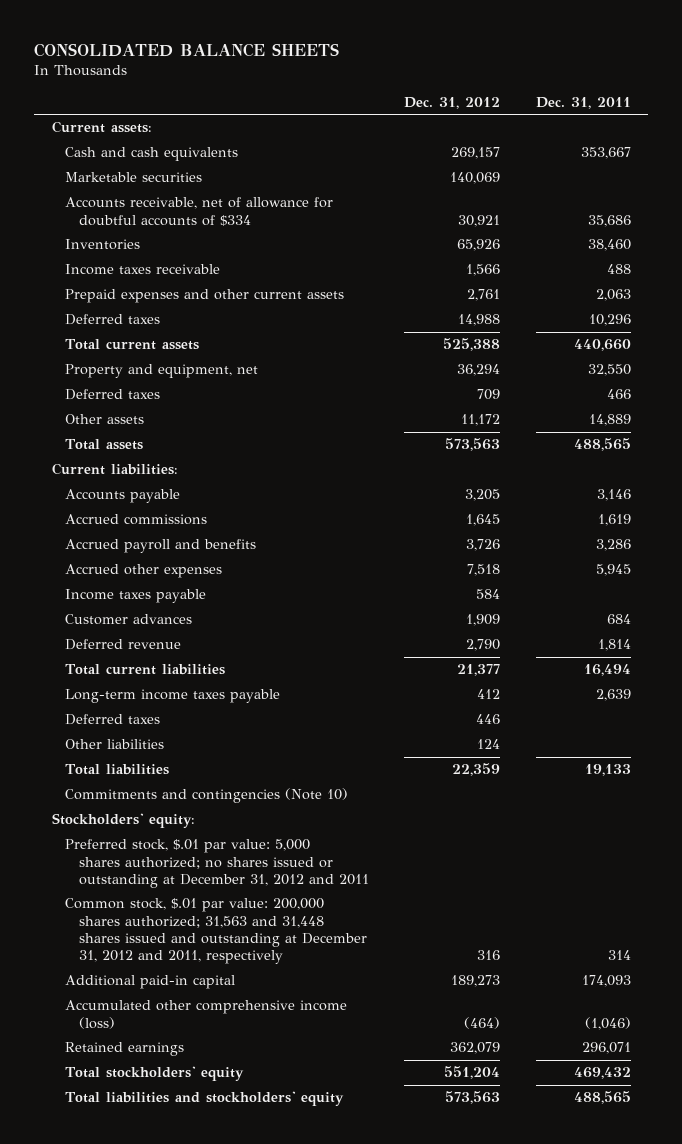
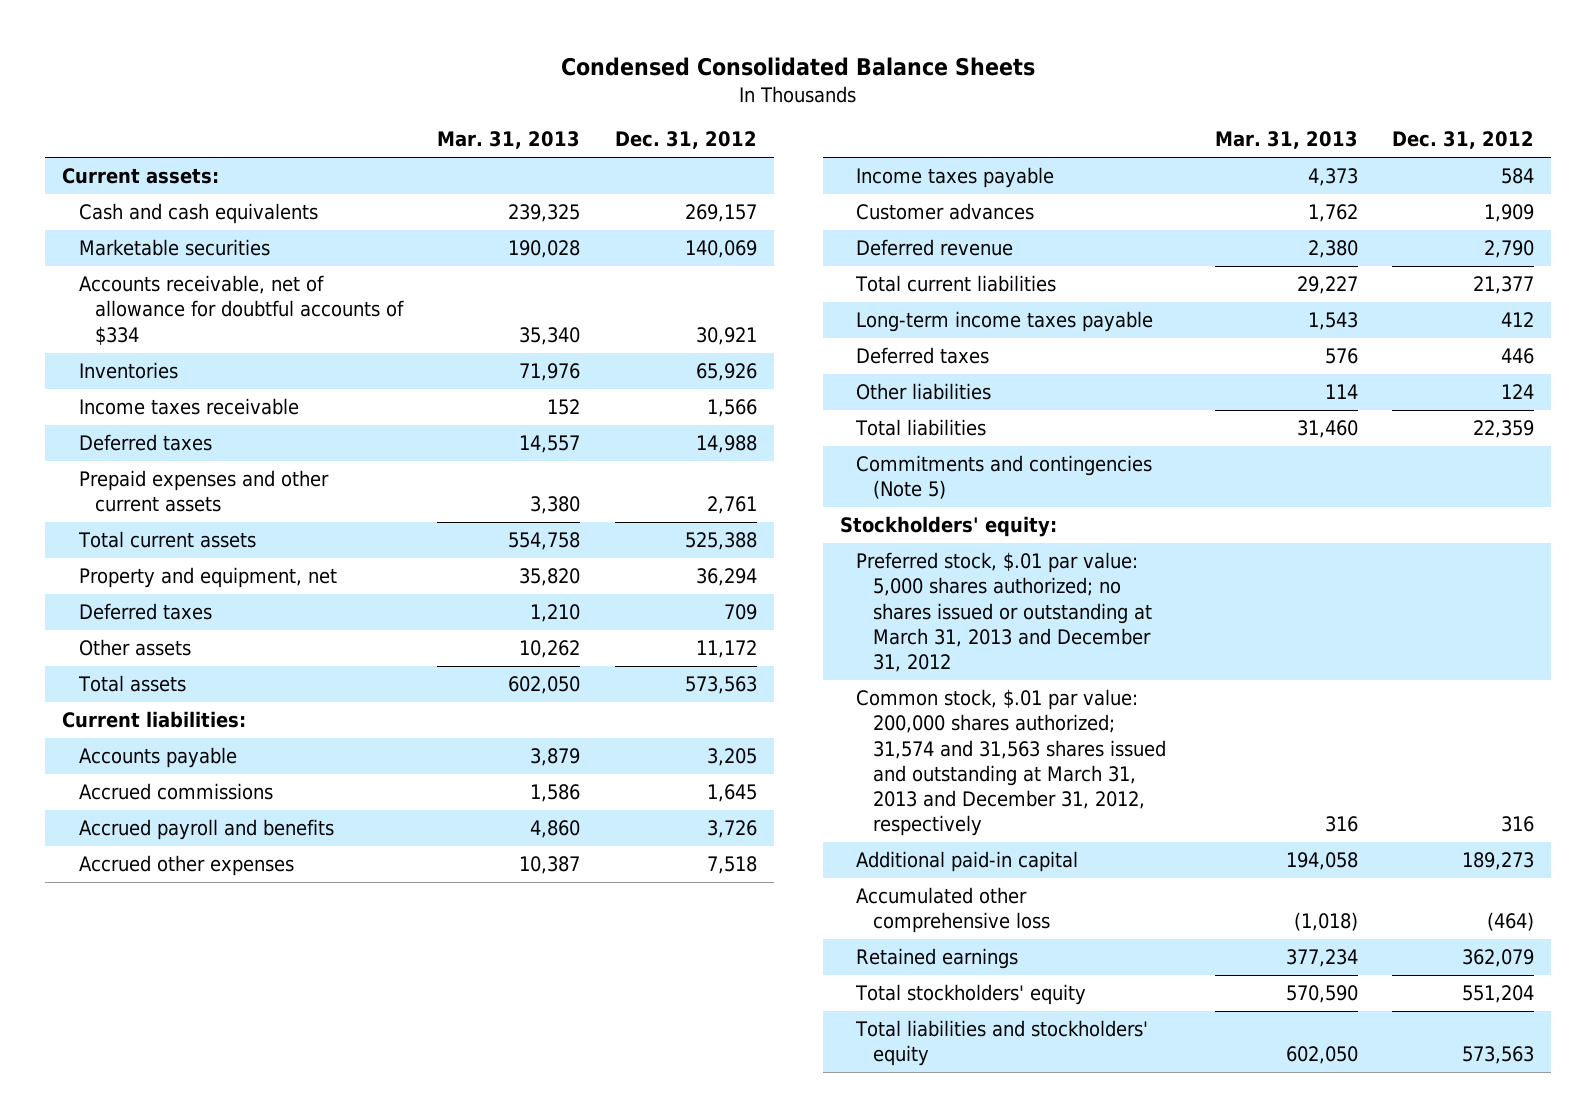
[33,42,339,57] CONSOLIDATED BALANCE SHEETS -> [561,57,1036,77] Condensed Consolidated Balance Sheets
[535,96,631,109] Dec. 31, 2011 -> none
none -> [437,131,581,150] Mar. 31, 2013
[65,289,345,304] Prepaid expenses and other current assets -> [78,470,329,513] Prepaid expenses and other current assets
[65,788,349,804] Commitments and contingencies (Note 10) -> [856,455,1153,500] Commitments and contingencies (Note 5)
[65,839,369,889] Preferred stock, $.01 par value: 5,000 shares authorized; no shares issued or outstanding at December 31, 2012 and 2011 -> [856,552,1152,672] Preferred stock, $.01 par value: 5,000 shares authorized; no shares issued or outstanding at March 31, 2013 and December 31, 2012
[65,898,367,965] Common stock, $.01 par value: 200,000 shares authorized; 31,563 and 31,448 shares issued and outstanding at December 31, 2012 and 2011, respectively -> [856,689,1166,836] Common stock, $.01 par value: 200,000 shares authorized; 31,574 and 31,563 shares issued and outstanding at March 31, 2013 and December 31, 2012, respectively
[65,1000,348,1029] Accumulated other comprehensive income (loss) -> [856,887,1050,934] Accumulated other comprehensive loss

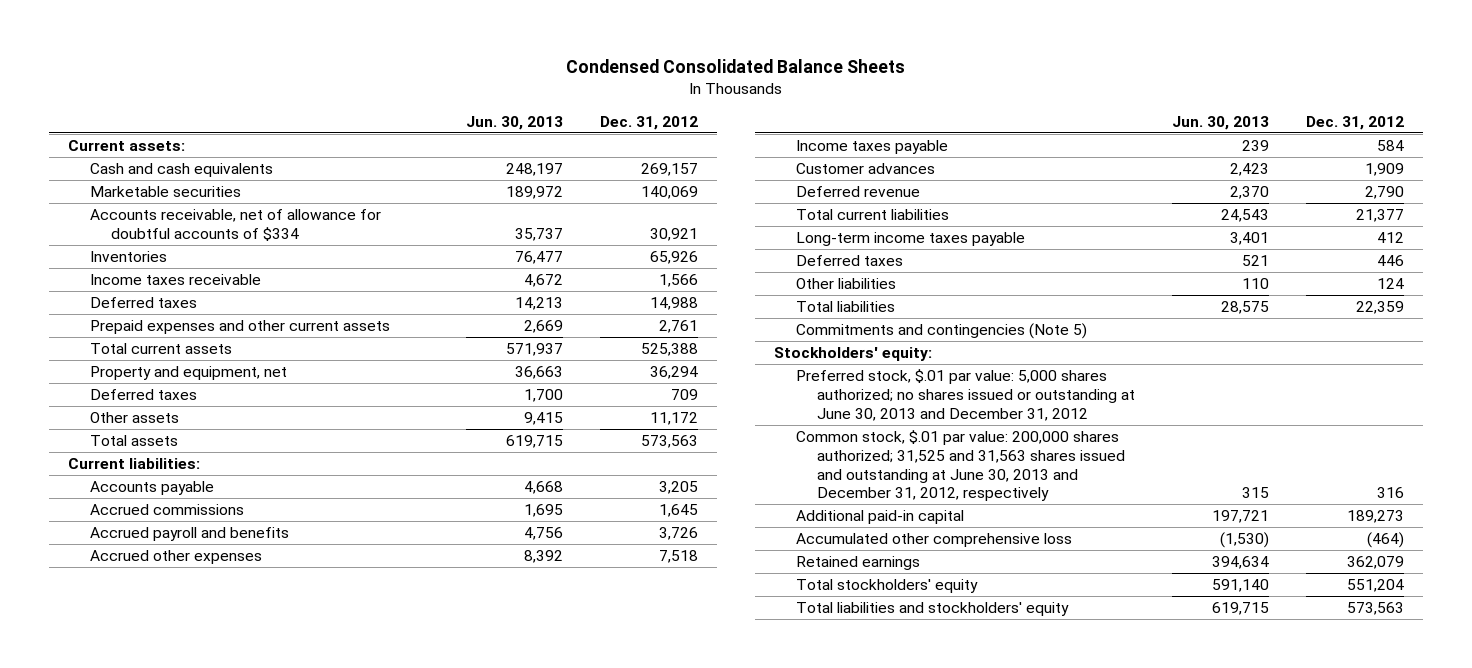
[437,131,581,150] Mar. 31, 2013 -> none
none -> [466,115,564,130] Jun. 30, 2013
[856,552,1152,672] Preferred stock, $.01 par value: 5,000 shares authorized; no shares issued or outstanding at March 31, 2013 and December 31, 2012 -> [795,369,1136,421] Preferred stock, $.01 par value: 5,000 shares authorized; no shares issued or outstanding at June 30, 2013 and December 31, 2012
[856,689,1166,836] Common stock, $.01 par value: 200,000 shares authorized; 31,574 and 31,563 shares issued and outstanding at March 31, 2013 and December 31, 2012, respectively -> [795,430,1126,502] Common stock, $.01 par value: 200,000 shares authorized; 31,525 and 31,563 shares issued and outstanding at June 30, 2013 and December 31, 2012, respectively

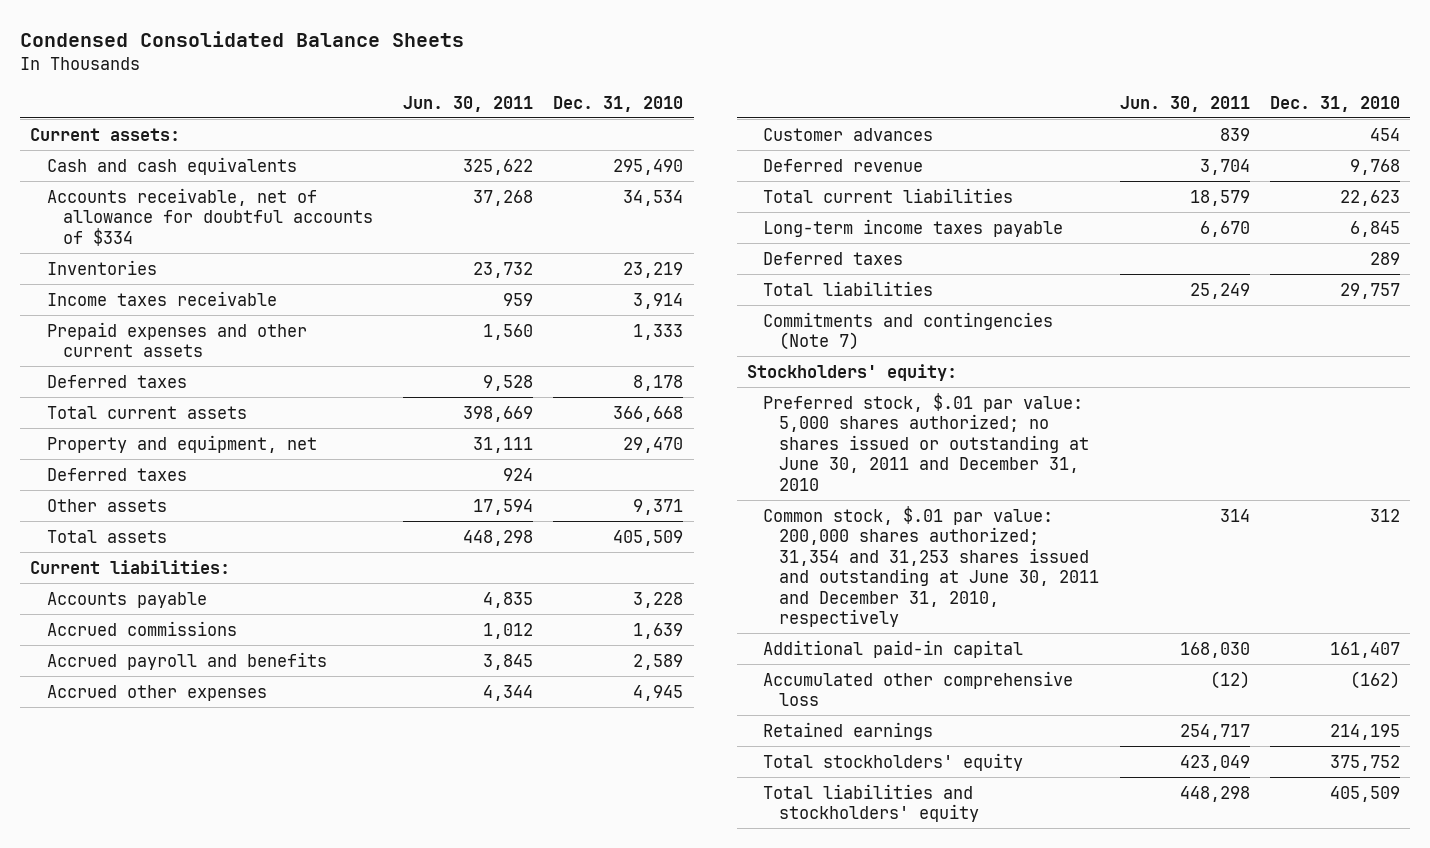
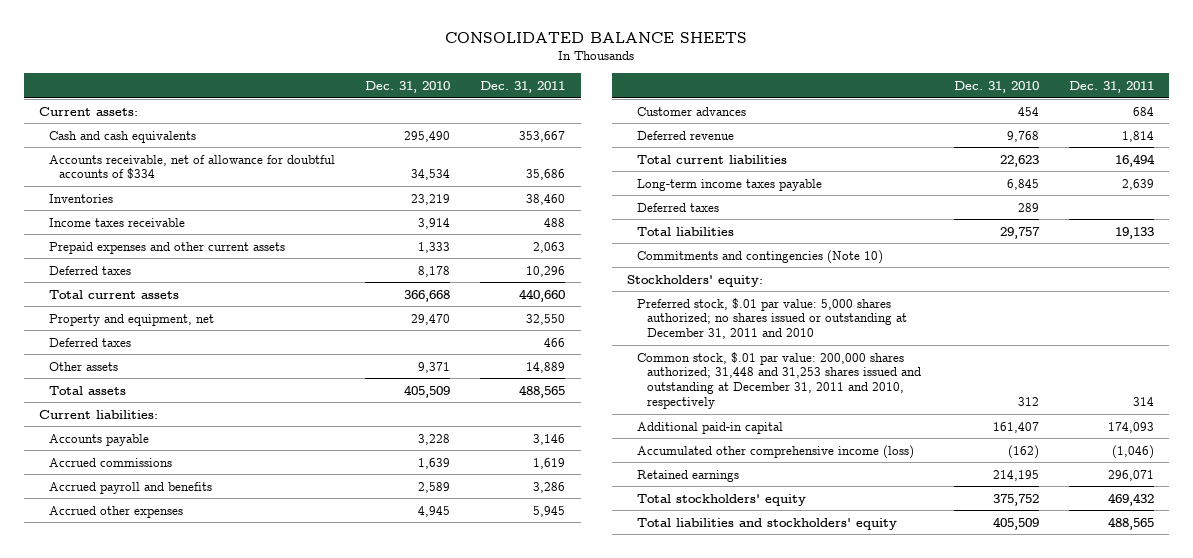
[20,30,465,47] Condensed Consolidated Balance Sheets -> [445,32,748,44] CONSOLIDATED BALANCE SHEETS
[403,95,534,112] Jun. 30, 2011 -> none
none -> [480,80,566,93] Dec. 31, 2011
[763,311,1054,351] Commitments and contingencies (Note 7) -> [637,249,884,264] Commitments and contingencies (Note 10)
[763,392,1090,491] Preferred stock, $.01 par value: 5,000 shares authorized; no shares issued or outstanding at June 30, 2011 and December 31, 2010 -> [637,297,908,340] Preferred stock, $.01 par value: 5,000 shares authorized; no shares issued or outstanding at December 31, 2011 and 2010
[763,505,1100,628] Common stock, $.01 par value: 200,000 shares authorized; 31,354 and 31,253 shares issued and outstanding at June 30, 2011 and December 31, 2010, respectively -> [637,351,922,410] Common stock, $.01 par value: 200,000 shares authorized; 31,448 and 31,253 shares issued and outstanding at December 31, 2011 and 2010, respectively
[763,670,1074,707] Accumulated other comprehensive loss -> [637,444,915,459] Accumulated other comprehensive income (loss)

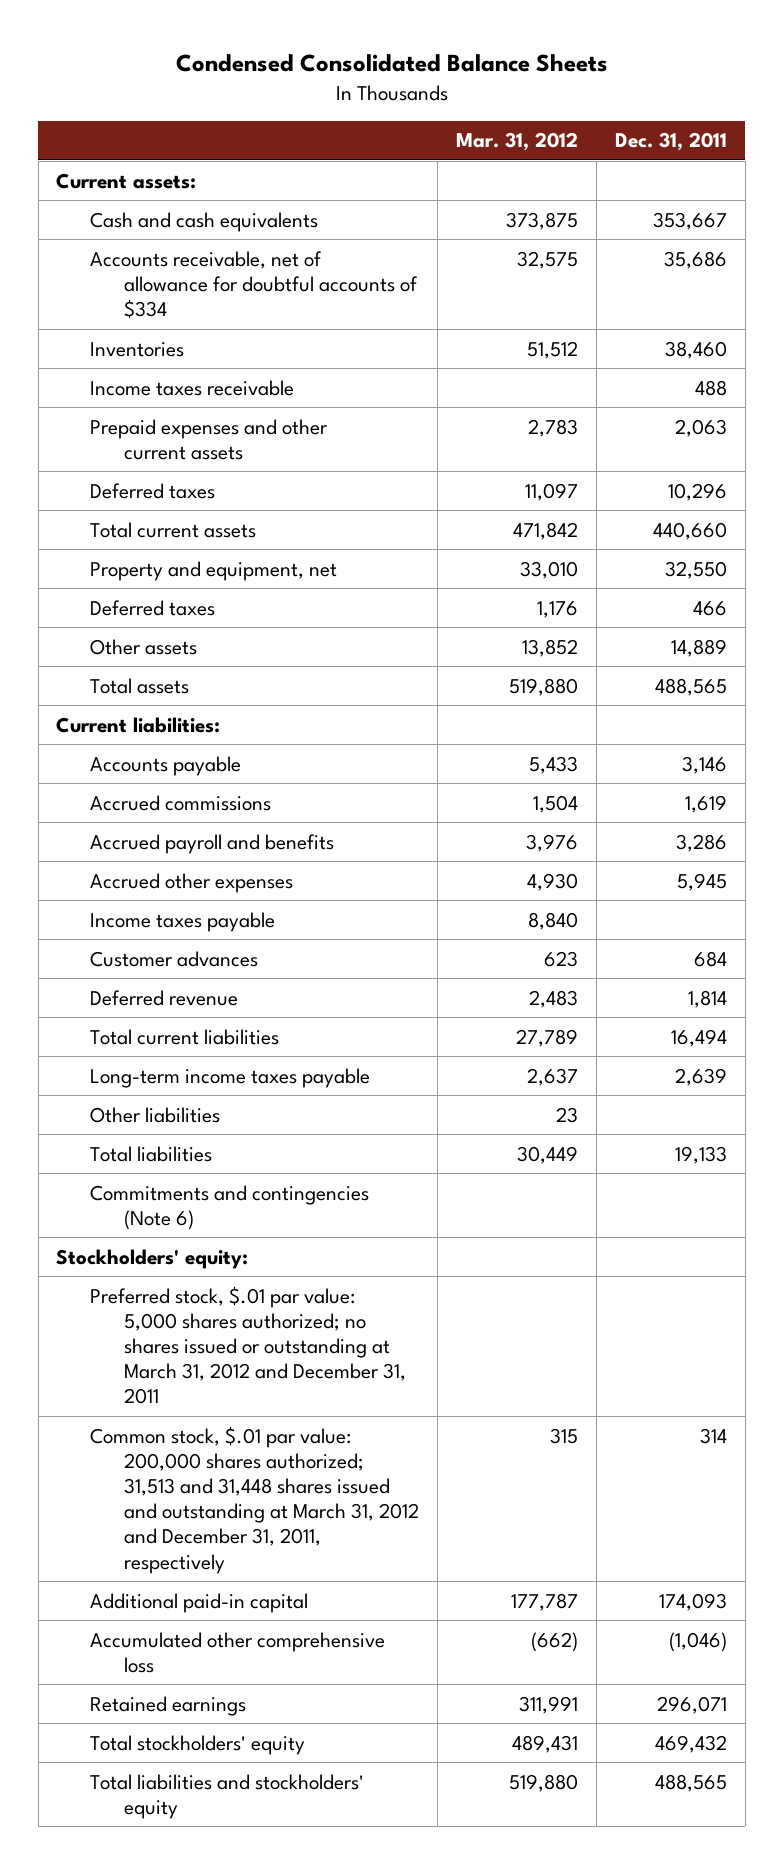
[445,32,748,44] CONSOLIDATED BALANCE SHEETS -> [175,53,608,72] Condensed Consolidated Balance Sheets
[365,80,451,93] Dec. 31, 2010 -> none
none -> [455,132,578,152] Mar. 31, 2012
none -> [90,911,276,932] Income taxes payable
[637,202,720,212] Deferred taxes -> none
none -> [90,1106,221,1123] Other liabilities
[637,249,884,264] Commitments and contingencies (Note 10) -> [90,1184,370,1230] Commitments and contingencies (Note 6)
[637,297,908,340] Preferred stock, $.01 par value: 5,000 shares authorized; no shares issued or outstanding at December 31, 2011 and 2010 -> [90,1285,407,1405] Preferred stock, $.01 par value: 5,000 shares authorized; no shares issued or outstanding at March 31, 2012 and December 31, 2011
[637,351,922,410] Common stock, $.01 par value: 200,000 shares authorized; 31,448 and 31,253 shares issued and outstanding at December 31, 2011 and 2010, respectively -> [90,1425,420,1574] Common stock, $.01 par value: 200,000 shares authorized; 31,513 and 31,448 shares issued and outstanding at March 31, 2012 and December 31, 2011, respectively
[637,444,915,459] Accumulated other comprehensive income (loss) -> [90,1631,386,1673] Accumulated other comprehensive loss

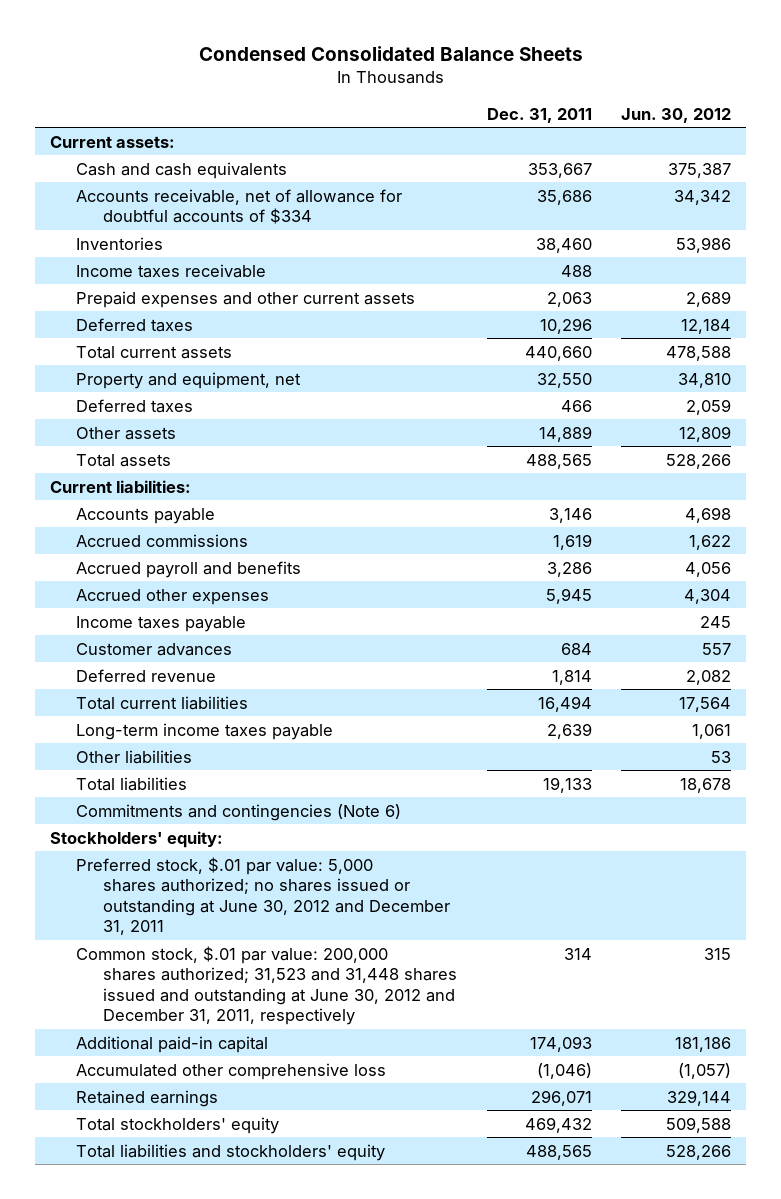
[455,132,578,152] Mar. 31, 2012 -> none
none -> [621,107,732,123] Jun. 30, 2012
[90,1285,407,1405] Preferred stock, $.01 par value: 5,000 shares authorized; no shares issued or outstanding at March 31, 2012 and December 31, 2011 -> [76,856,450,936] Preferred stock, $.01 par value: 5,000 shares authorized; no shares issued or outstanding at June 30, 2012 and December 31, 2011
[90,1425,420,1574] Common stock, $.01 par value: 200,000 shares authorized; 31,513 and 31,448 shares issued and outstanding at March 31, 2012 and December 31, 2011, respectively -> [76,945,457,1026] Common stock, $.01 par value: 200,000 shares authorized; 31,523 and 31,448 shares issued and outstanding at June 30, 2012 and December 31, 2011, respectively

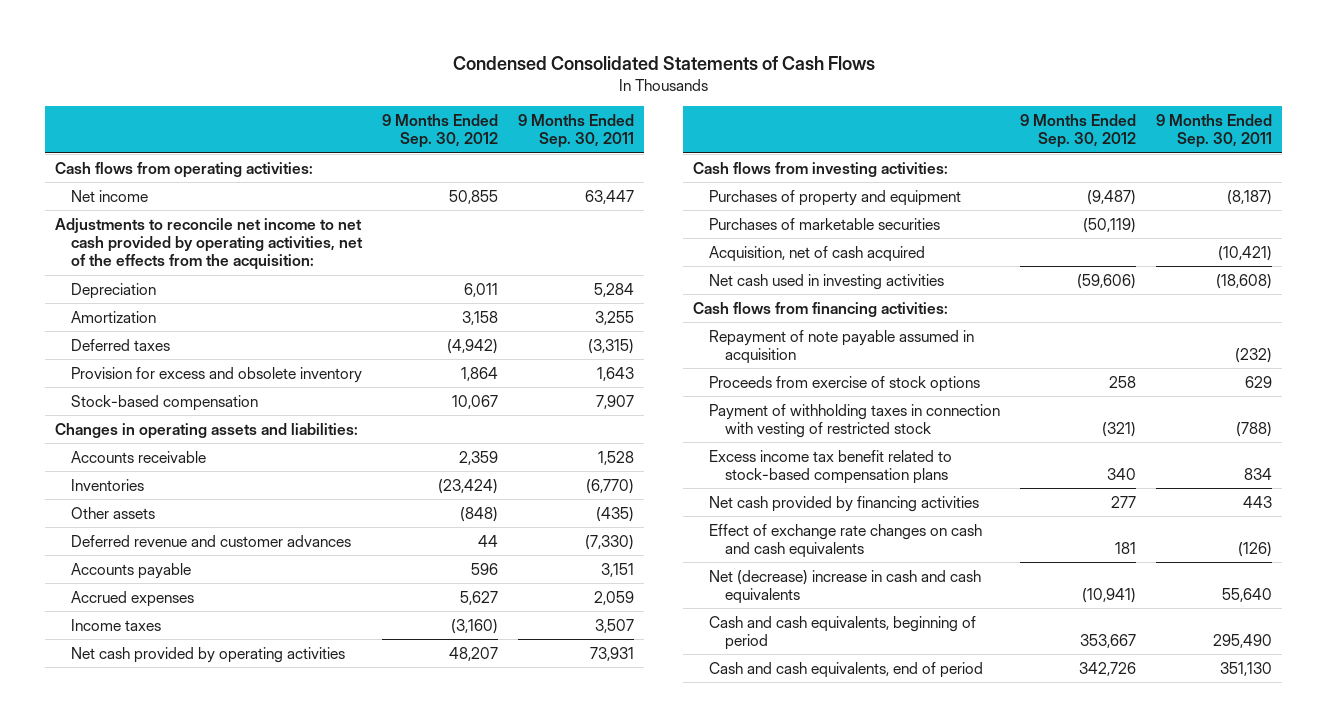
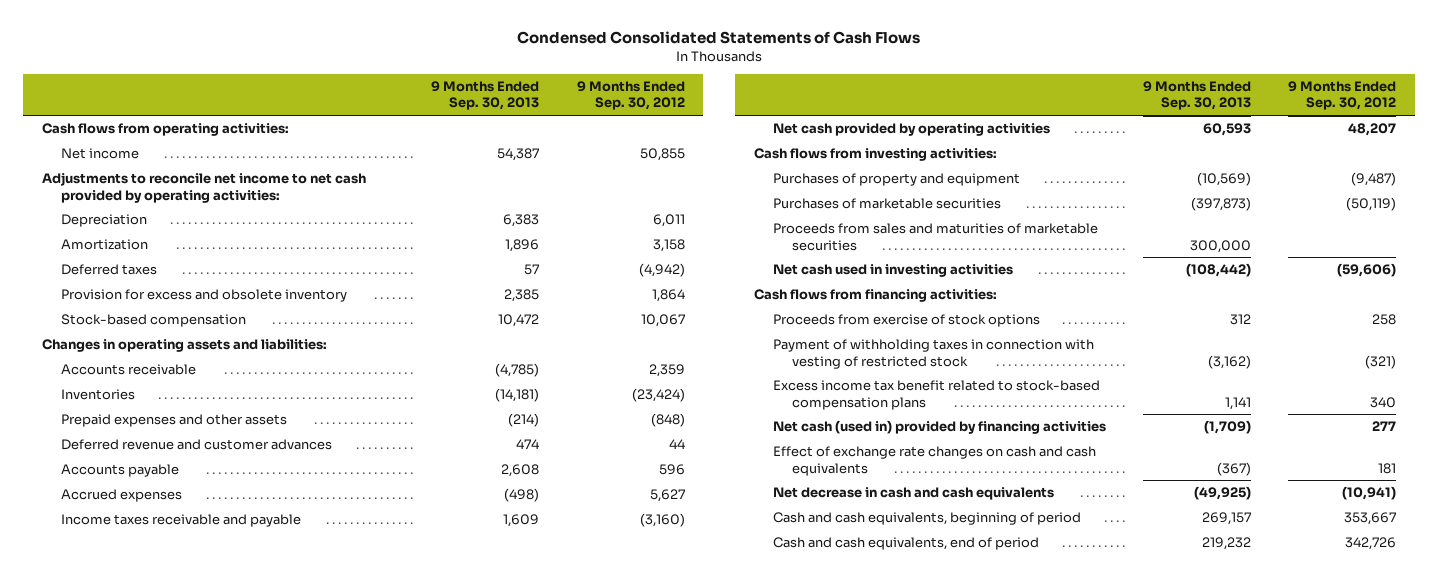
[518,113,635,149] 9 Months Ended Sep. 30, 2011 -> none
none -> [431,80,540,111] 9 Months Ended Sep. 30, 2013
[55,217,364,271] Adjustments to reconcile net income to net cash provided by operating activities, net of the effects from the acquisition: -> [42,172,367,203] Adjustments to reconcile net income to net cash provided by operating activities:
[71,506,156,519] Other assets -> [61,414,288,428] Prepaid expenses and other assets
[71,618,162,631] Income taxes -> [61,514,302,528] Income taxes receivable and payable
[708,245,925,262] Acquisition, net of cash acquired -> none
none -> [773,223,1099,251] Proceeds from sales and maturities of marketable securities
[708,329,974,364] Repayment of note payable assumed in acquisition -> none
[708,495,979,512] Net cash provided by financing activities -> [773,420,1107,435] Net cash (used in) provided by financing activities
[708,569,981,604] Net (decrease) increase in cash and cash equivalents -> [773,487,1055,501] Net decrease in cash and cash equivalents

